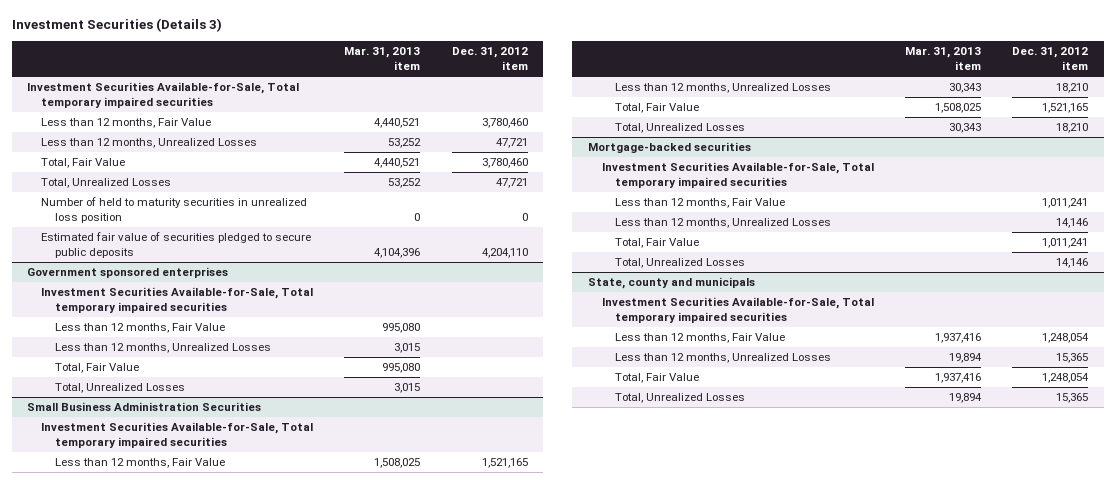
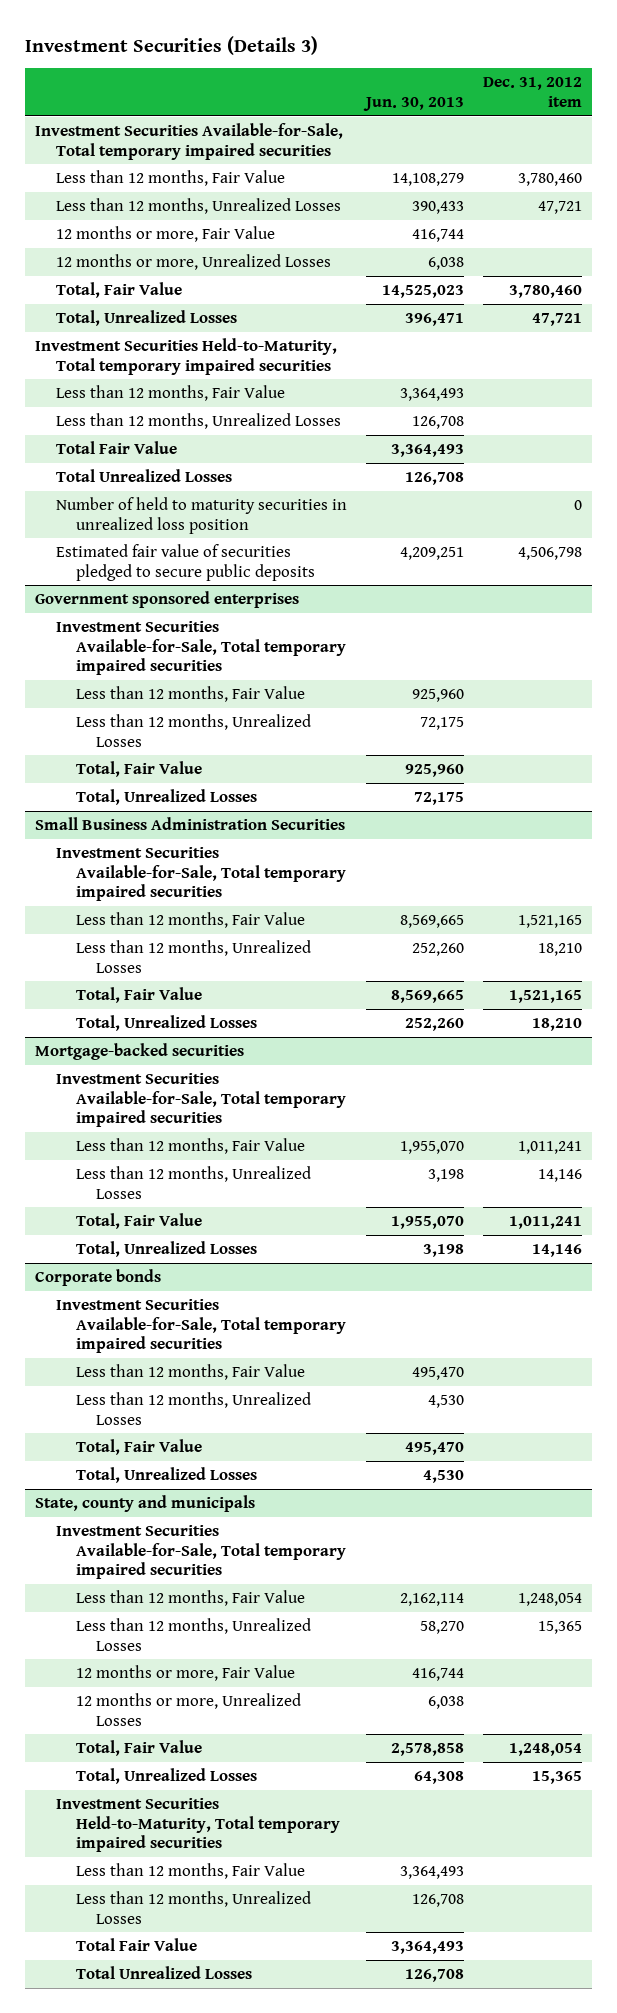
[344,47,421,71] Mar. 31, 2013 item -> none
none -> [362,97,464,112] Jun. 30, 2013
none -> [55,225,275,242] 12 months or more, Fair Value
none -> [55,253,331,270] 12 months or more, Unrealized Losses
none -> [35,337,338,375] Investment Securities Held-to-Maturity, Total temporary impaired securities
none -> [55,384,285,401] Less than 12 months, Fair Value
none -> [55,412,341,429] Less than 12 months, Unrealized Losses
none -> [55,440,177,454] Total Fair Value
none -> [55,468,232,482] Total Unrealized Losses
[481,248,528,259] 4,204,110 -> [518,546,583,560] 4,506,798
none -> [35,1268,162,1286] Corporate bonds
none -> [55,1298,346,1354] Investment Securities Available-for-Sale, Total temporary impaired securities
none -> [75,1363,305,1380] Less than 12 months, Fair Value
none -> [75,1391,311,1425] Less than 12 months, Unrealized Losses
none -> [75,1438,202,1455] Total, Fair Value
none -> [75,1466,257,1483] Total, Unrealized Losses
none -> [75,1664,295,1681] 12 months or more, Fair Value
none -> [75,1692,301,1726] 12 months or more, Unrealized Losses
none -> [55,1797,340,1853] Investment Securities Held-to-Maturity, Total temporary impaired securities
none -> [75,1862,305,1879] Less than 12 months, Fair Value
none -> [75,1890,311,1924] Less than 12 months, Unrealized Losses
none -> [75,1937,197,1951] Total Fair Value
none -> [75,1965,252,1979] Total Unrealized Losses

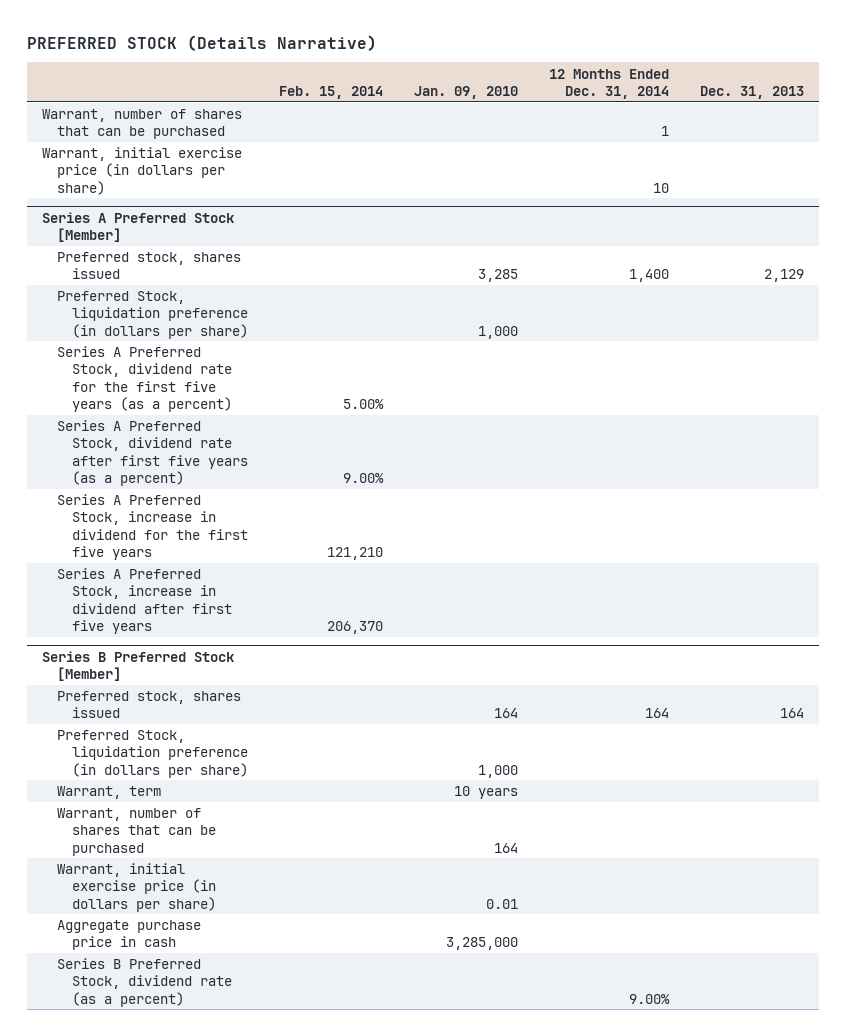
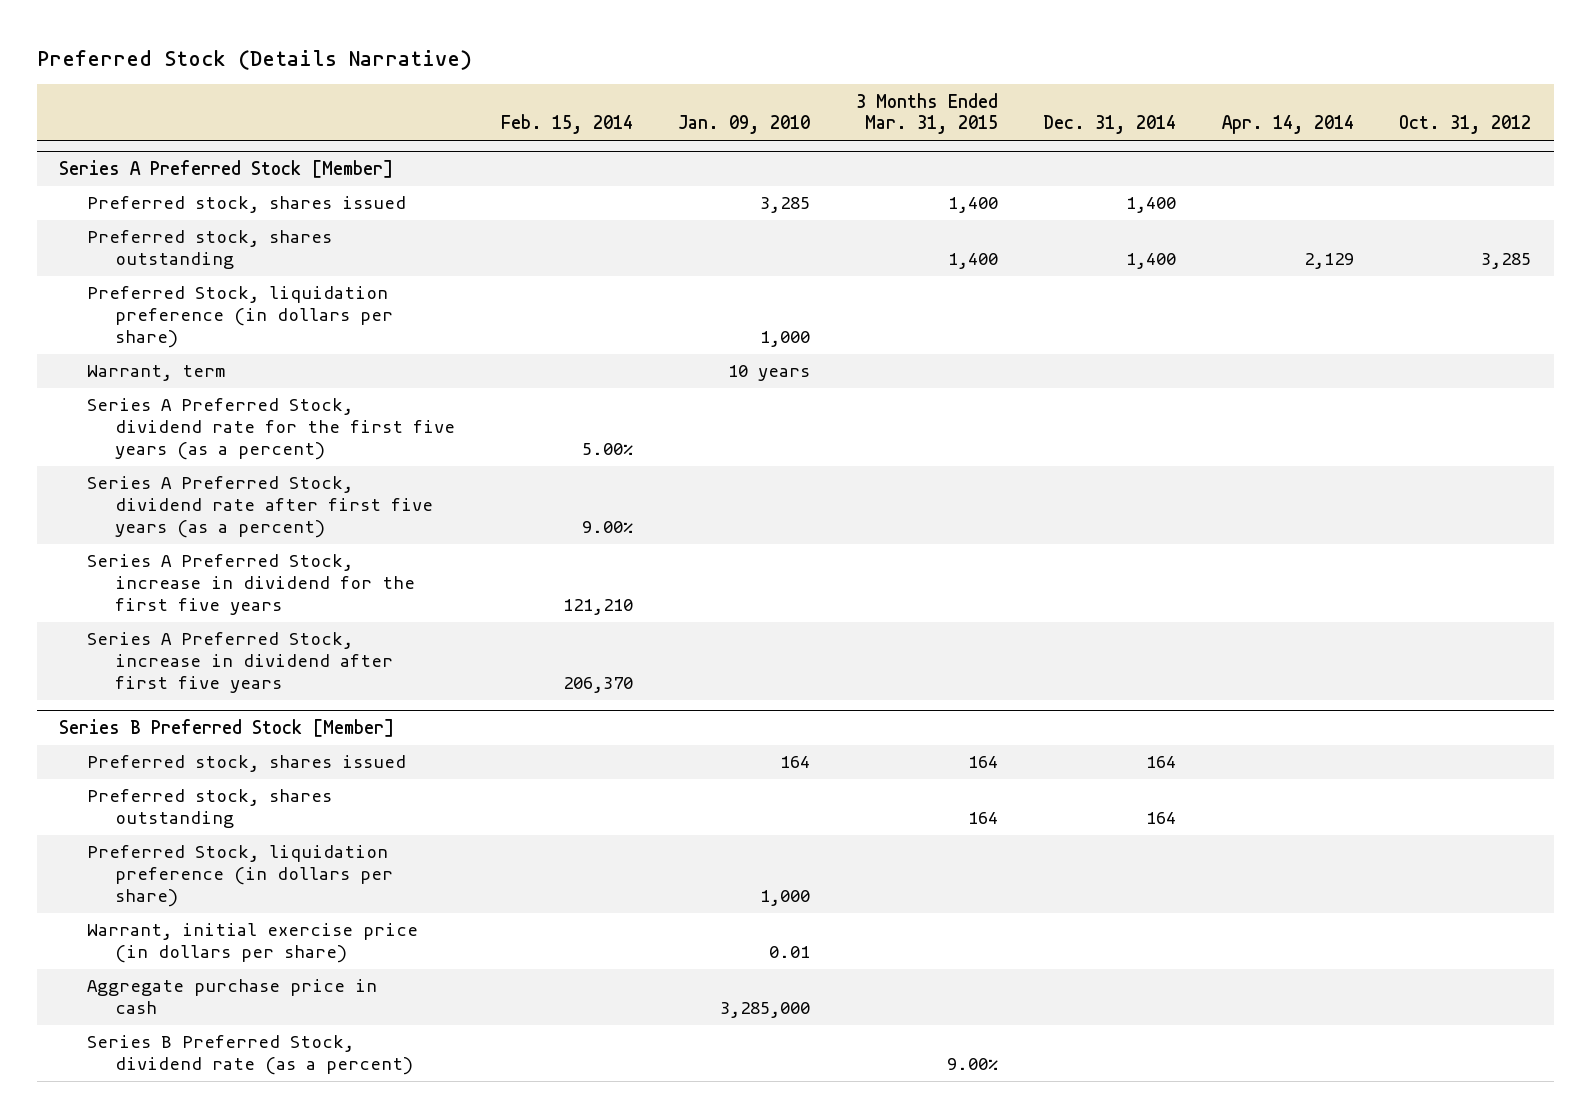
[26,34,377,51] PREFERRED STOCK (Details Narrative) -> [36,49,472,70] Preferred Stock (Details Narrative)
[548,68,669,99] 12 Months Ended Dec. 31, 2014 -> none
[699,85,804,99] Dec. 31, 2013 -> none
none -> [855,92,998,135] 3 Months Ended Mar. 31, 2015
none -> [1043,115,1177,135] Dec. 31, 2014
none -> [1221,115,1354,135] Apr. 14, 2014
none -> [1399,115,1532,135] Oct. 31, 2012
[42,109,243,140] Warrant, number of shares that can be purchased -> none
[42,147,243,195] Warrant, initial exercise price (in dollars per share) -> none
none -> [87,230,333,270] Preferred stock, shares outstanding
none -> [87,365,226,382] Warrant, term
none -> [87,789,333,829] Preferred stock, shares outstanding
[57,786,162,800] Warrant, term -> none
[57,808,217,856] Warrant, number of shares that can be purchased -> none

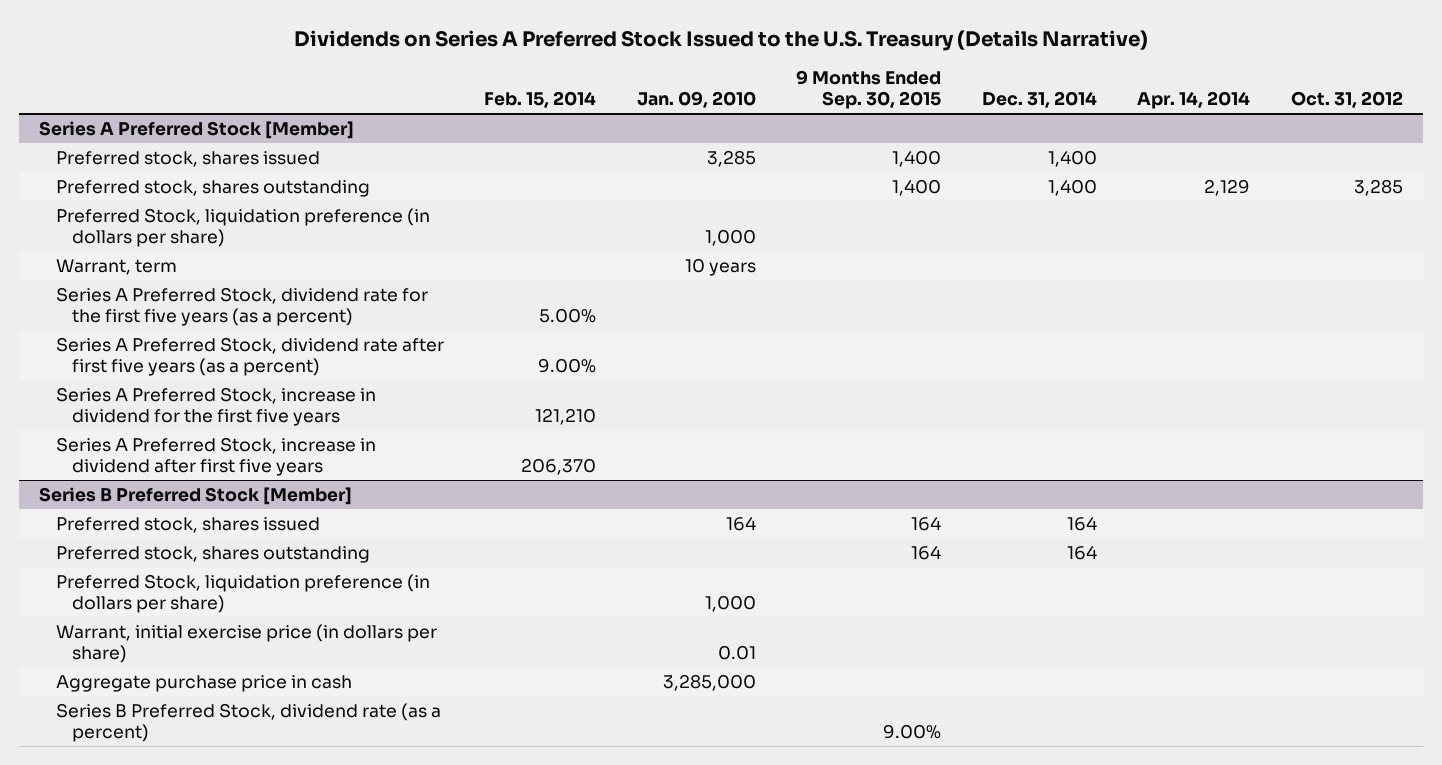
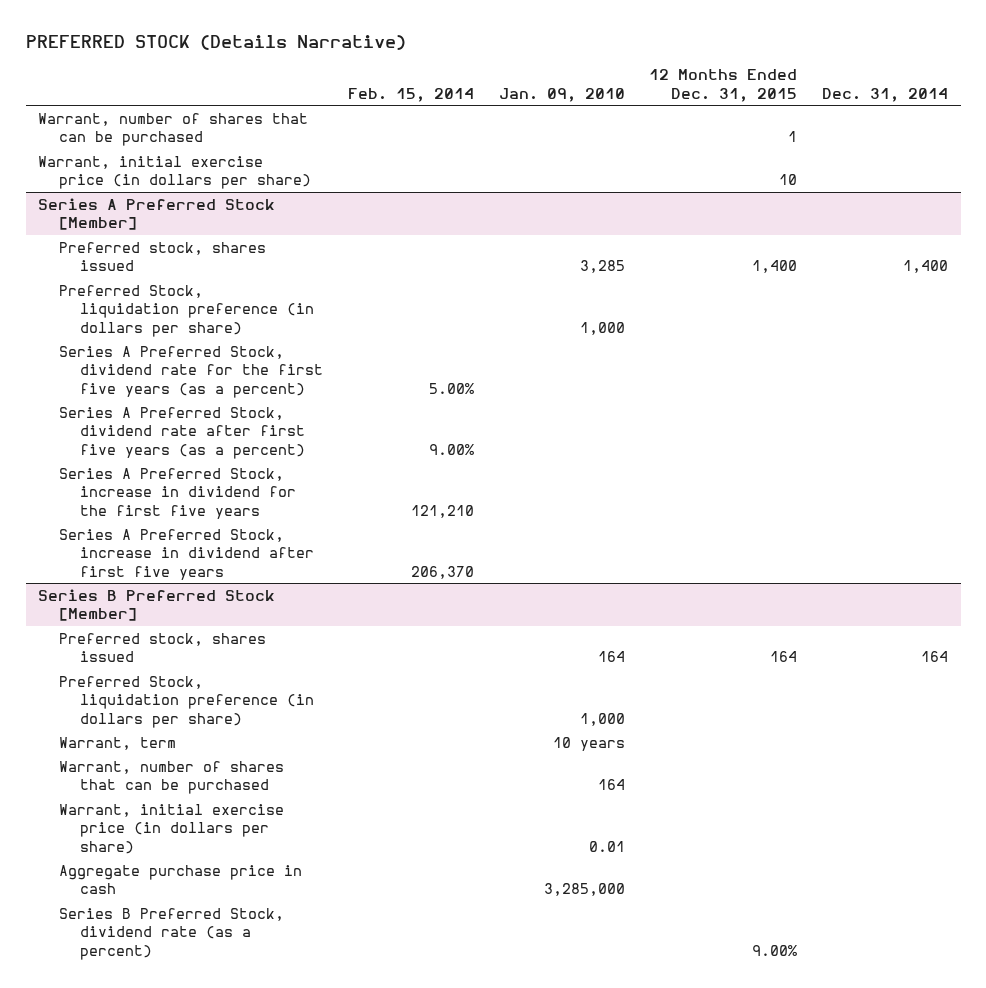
[294,29,1149,51] Dividends on Series A Preferred Stock Issued to the U.S. Treasury (Details Narrative) -> [25,35,406,51] PREFERRED STOCK (Details Narrative)
[796,70,942,109] 9 Months Ended Sep. 30, 2015 -> none
[1137,90,1251,109] Apr. 14, 2014 -> none
[1291,90,1404,108] Oct. 31, 2012 -> none
none -> [649,69,798,102] 12 Months Ended Dec. 31, 2015
none -> [38,112,309,147] Warrant, number of shares that can be purchased
none -> [38,155,312,190] Warrant, initial exercise price (in dollars per share)
[55,179,370,197] Preferred stock, shares outstanding -> none
[55,258,177,275] Warrant, term -> none
[55,545,370,563] Preferred stock, shares outstanding -> none
none -> [59,736,177,750] Warrant, term
none -> [59,760,285,795] Warrant, number of shares that can be purchased

